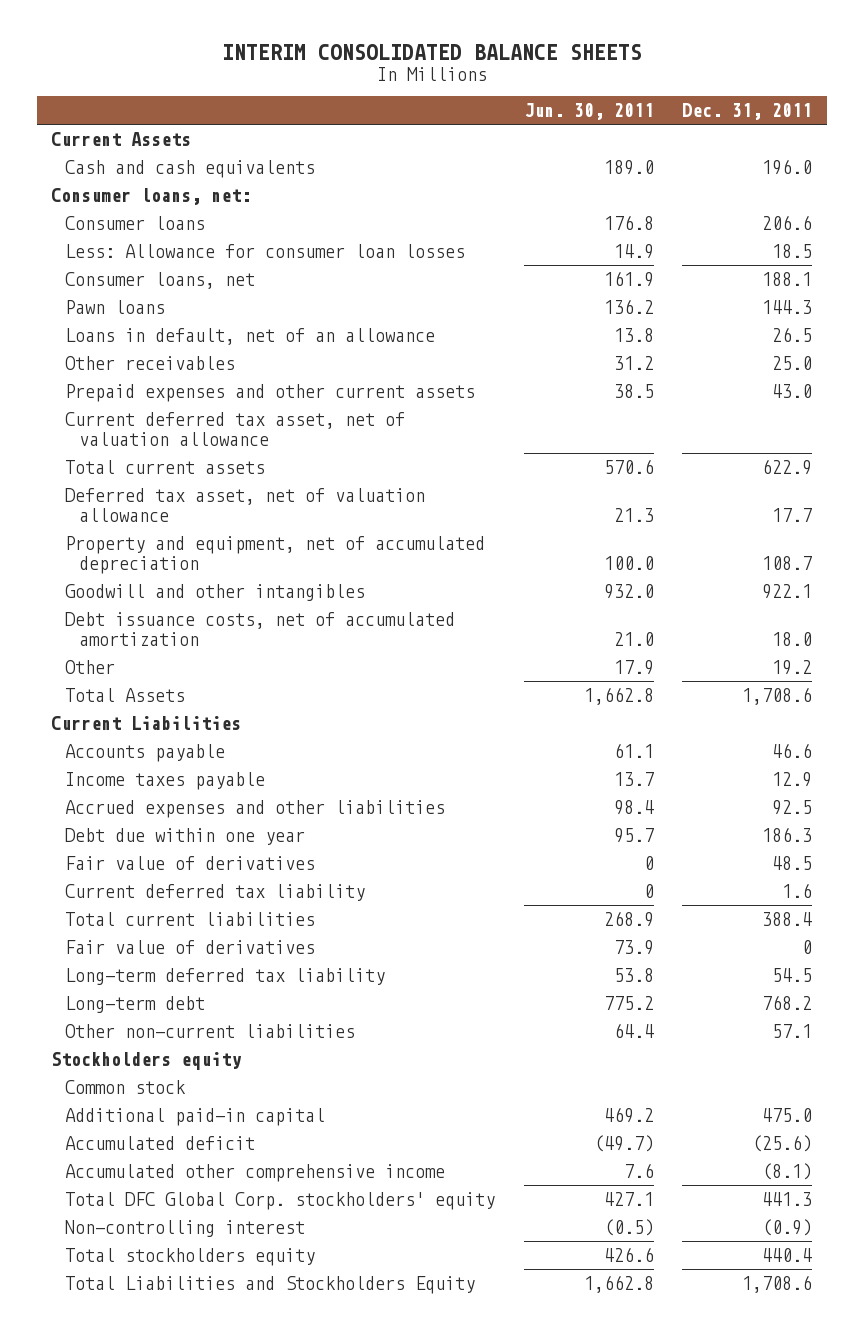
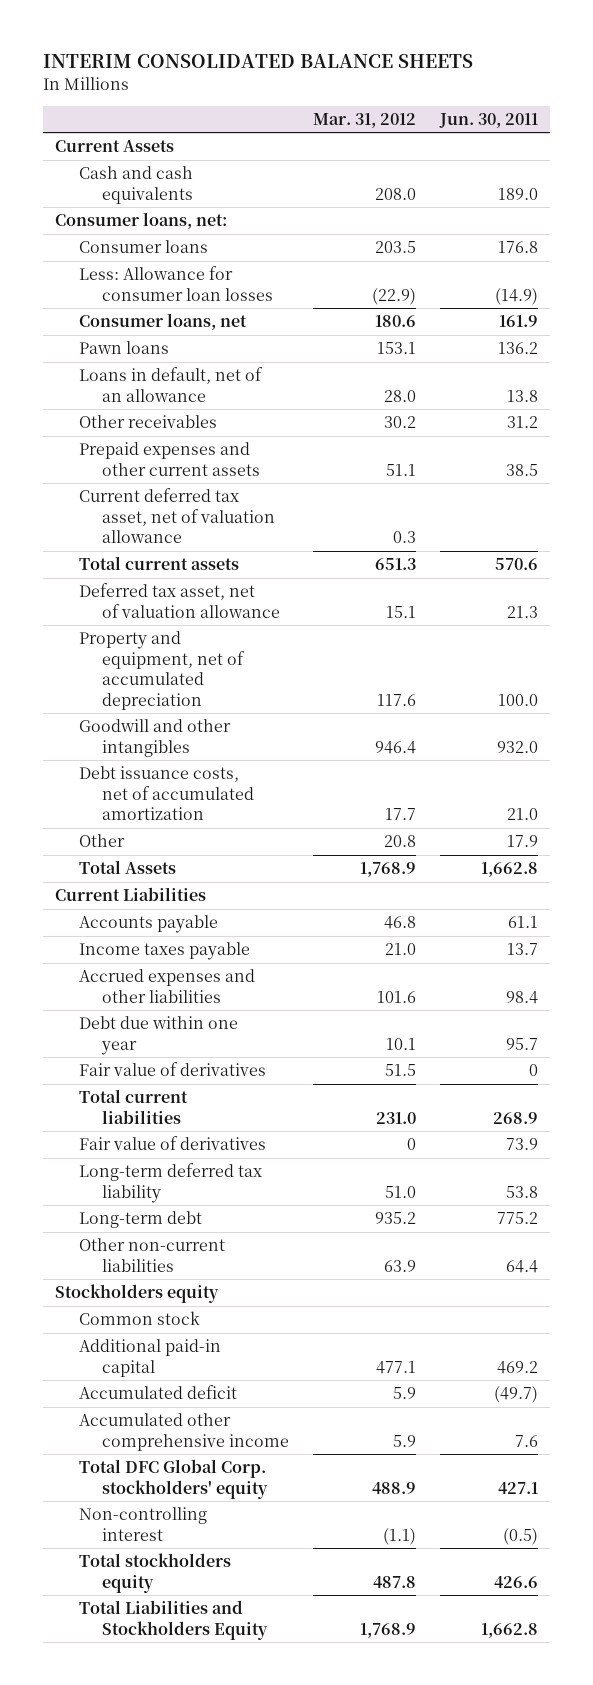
[682,103,813,121] Dec. 31, 2011 -> none
none -> [312,112,416,128] Mar. 31, 2012
[613,244,654,260] 14.9 -> [494,287,538,305] (14.9)
[65,884,366,902] Current deferred tax liability -> none

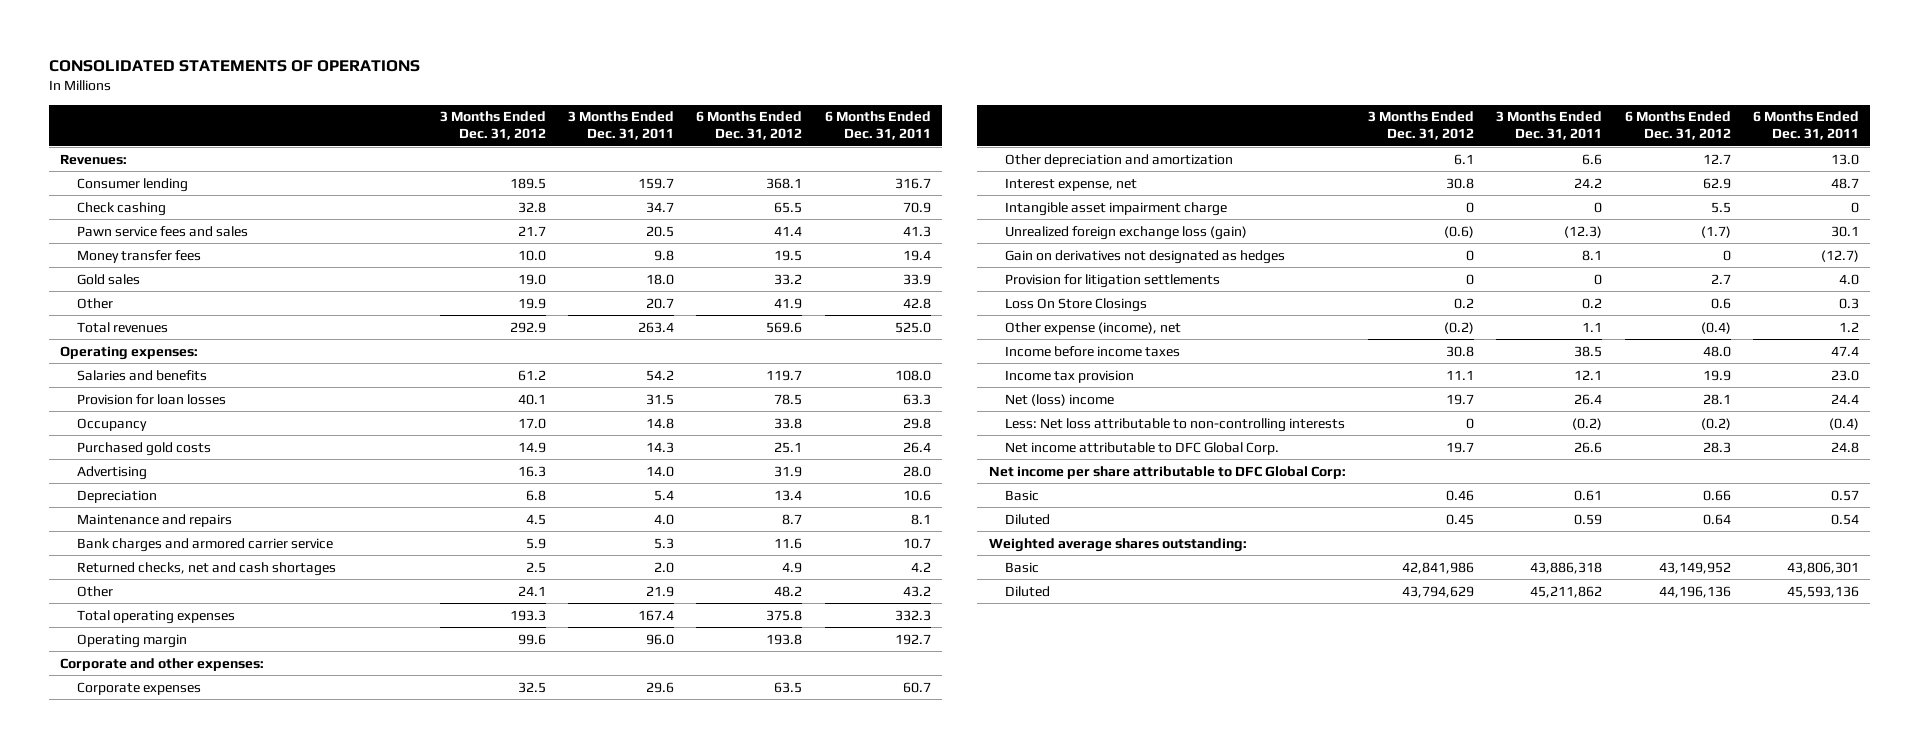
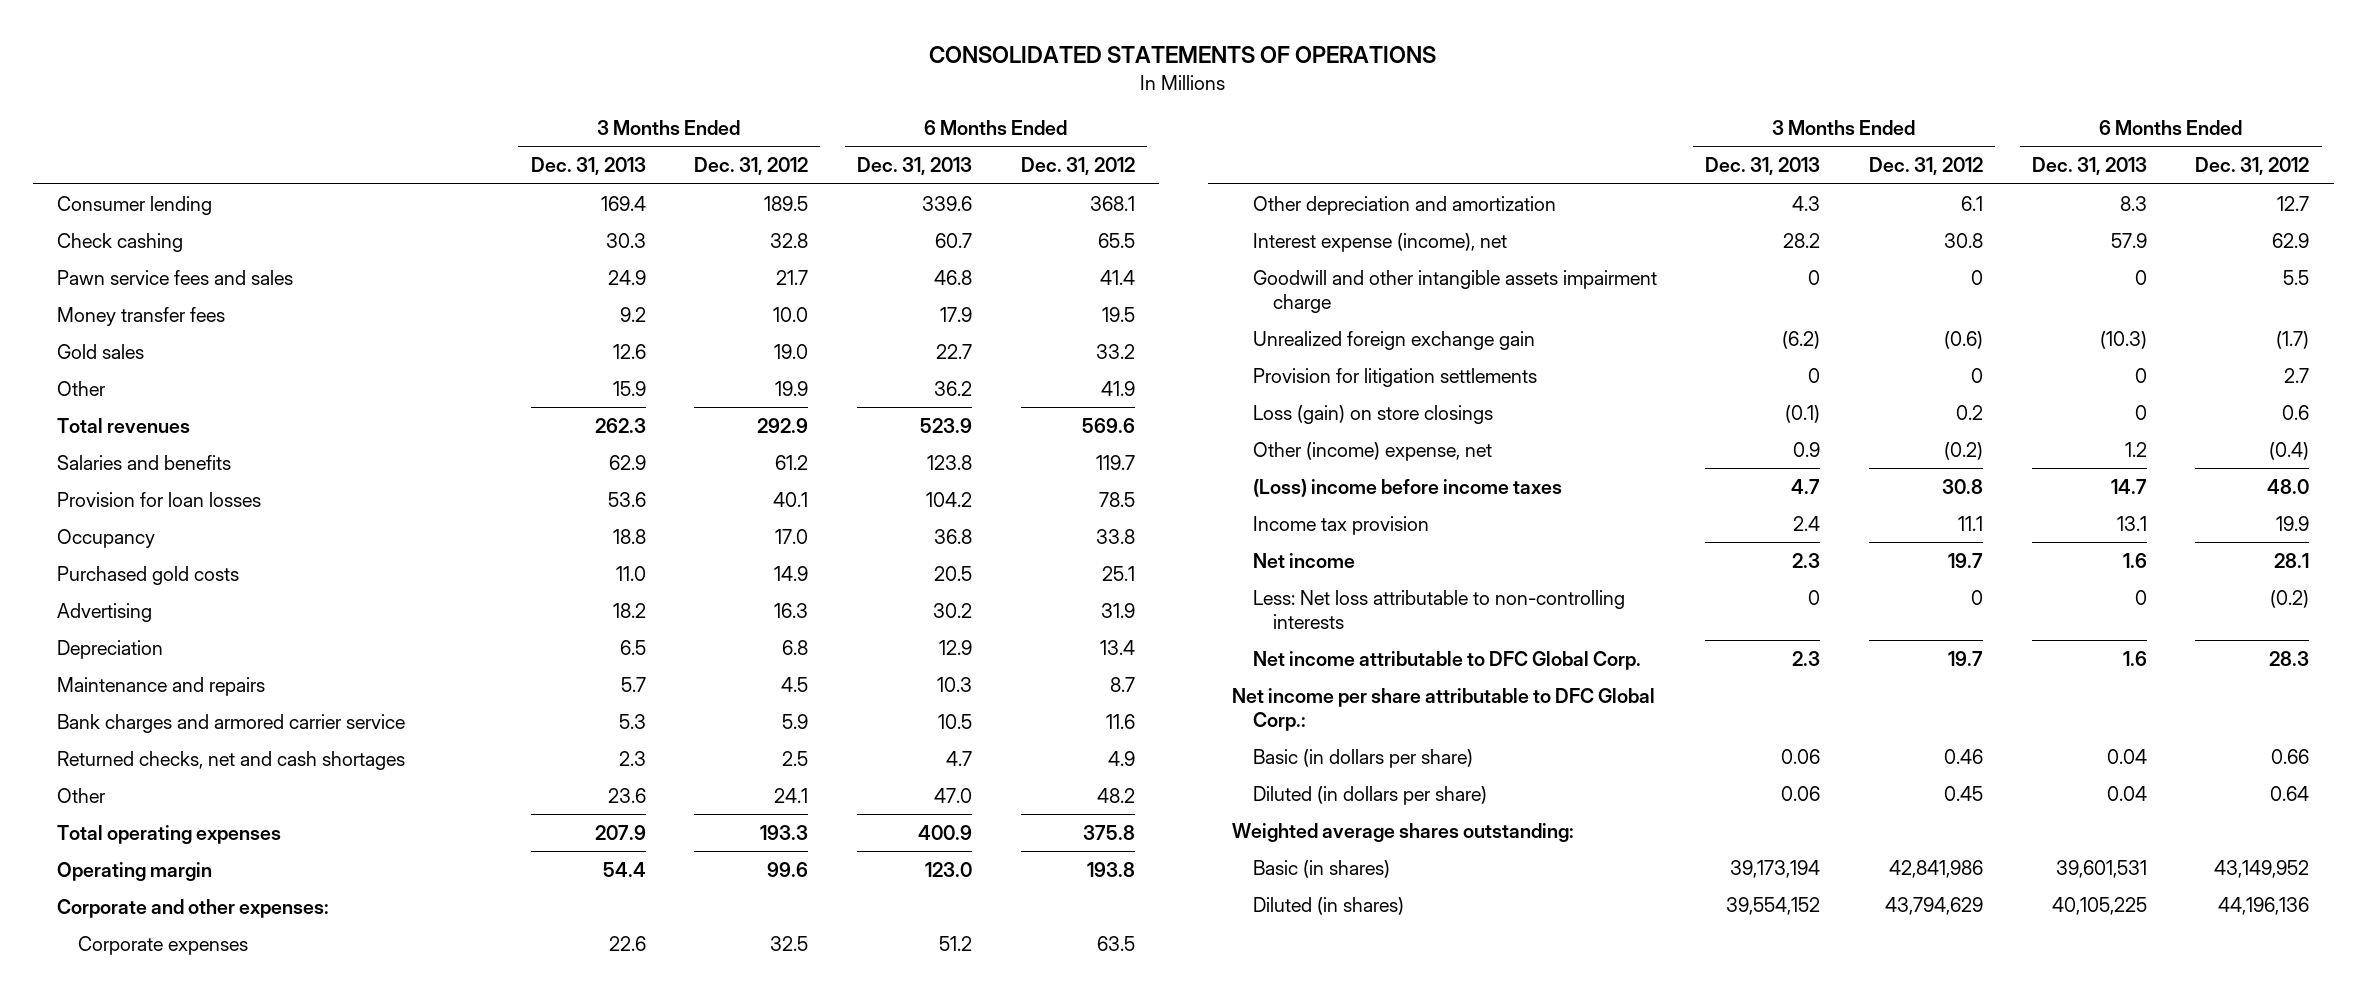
[568,111,675,141] 3 Months Ended Dec. 31, 2011 -> none
[824,111,931,141] 6 Months Ended Dec. 31, 2011 -> none
none -> [530,157,646,176] Dec. 31, 2013
none -> [856,157,972,176] Dec. 31, 2013
[60,153,128,165] Revenues: -> none
[60,345,199,360] Operating expenses: -> none
[1005,249,1286,264] Gain on derivatives not designated as hedges -> none
[1005,177,1138,191] Interest expense, net -> [1252,232,1507,252] Interest expense (income), net
[1005,201,1228,216] Intangible asset impairment charge -> [1252,269,1657,313] Goodwill and other intangible assets impairment charge
[1005,225,1248,240] Unrealized foreign exchange loss (gain) -> [1252,330,1535,350] Unrealized foreign exchange gain
[1005,297,1148,312] Loss On Store Closings -> [1252,404,1493,424] Loss (gain) on store closings
[1005,321,1182,335] Other expense (income), net -> [1252,441,1492,461] Other (income) expense, net
[1005,345,1181,357] Income before income taxes -> [1252,478,1562,497] (Loss) income before income taxes
[1005,393,1115,406] Net (loss) income -> [1252,552,1355,568] Net income
[988,465,1346,479] Net income per share attributable to DFC Global Corp: -> [1232,687,1656,731] Net income per share attributable to DFC Global Corp.:
[1005,489,1040,501] Basic -> [1252,748,1473,768] Basic (in dollars per share)
[1005,513,1051,525] Diluted -> [1252,785,1487,805] Diluted (in dollars per share)
[1005,561,1040,573] Basic -> [1252,859,1390,878] Basic (in shares)
[1005,585,1051,597] Diluted -> [1252,896,1404,915] Diluted (in shares)

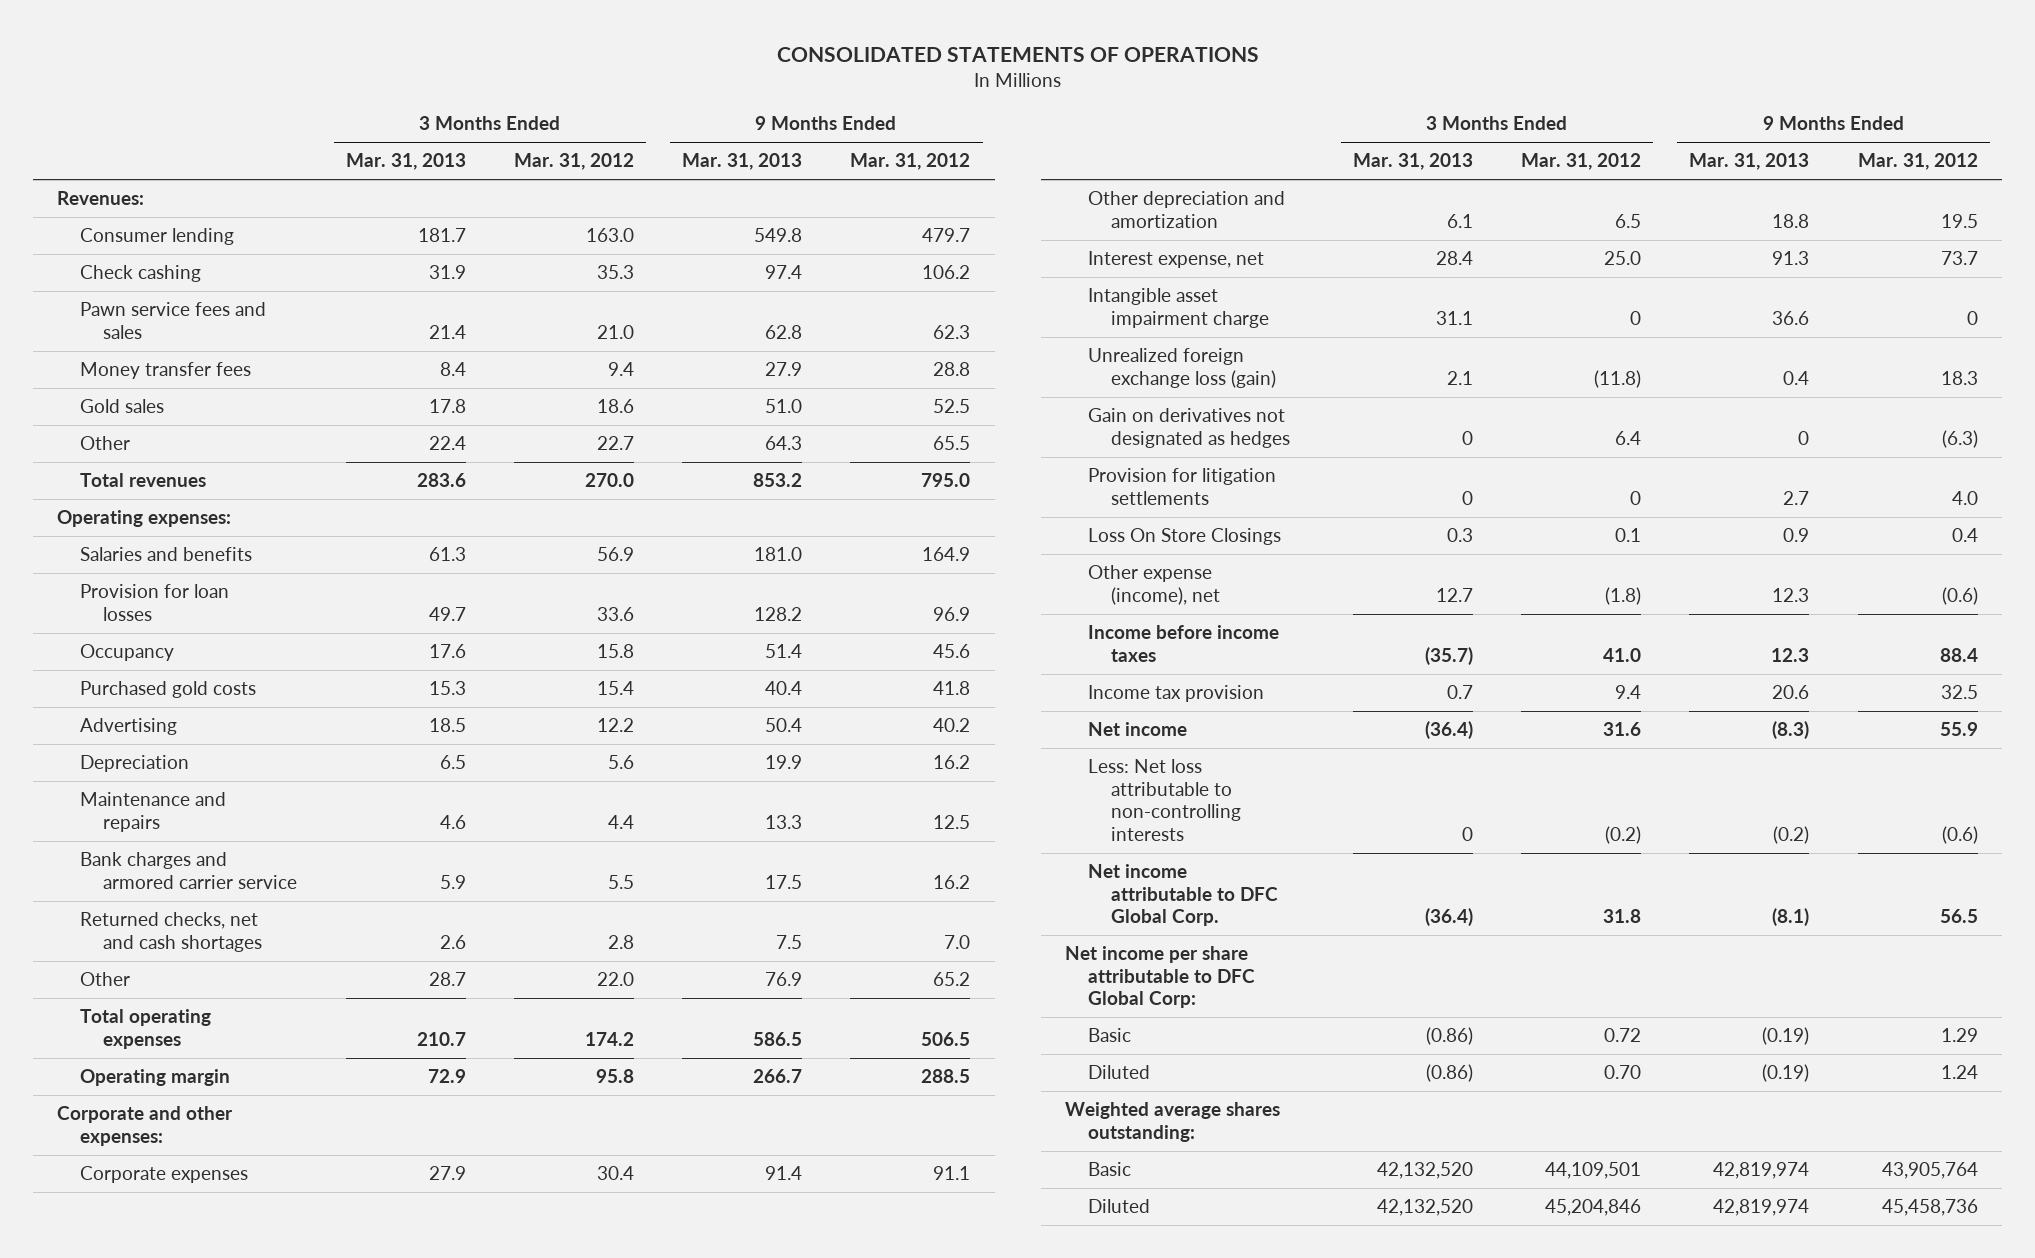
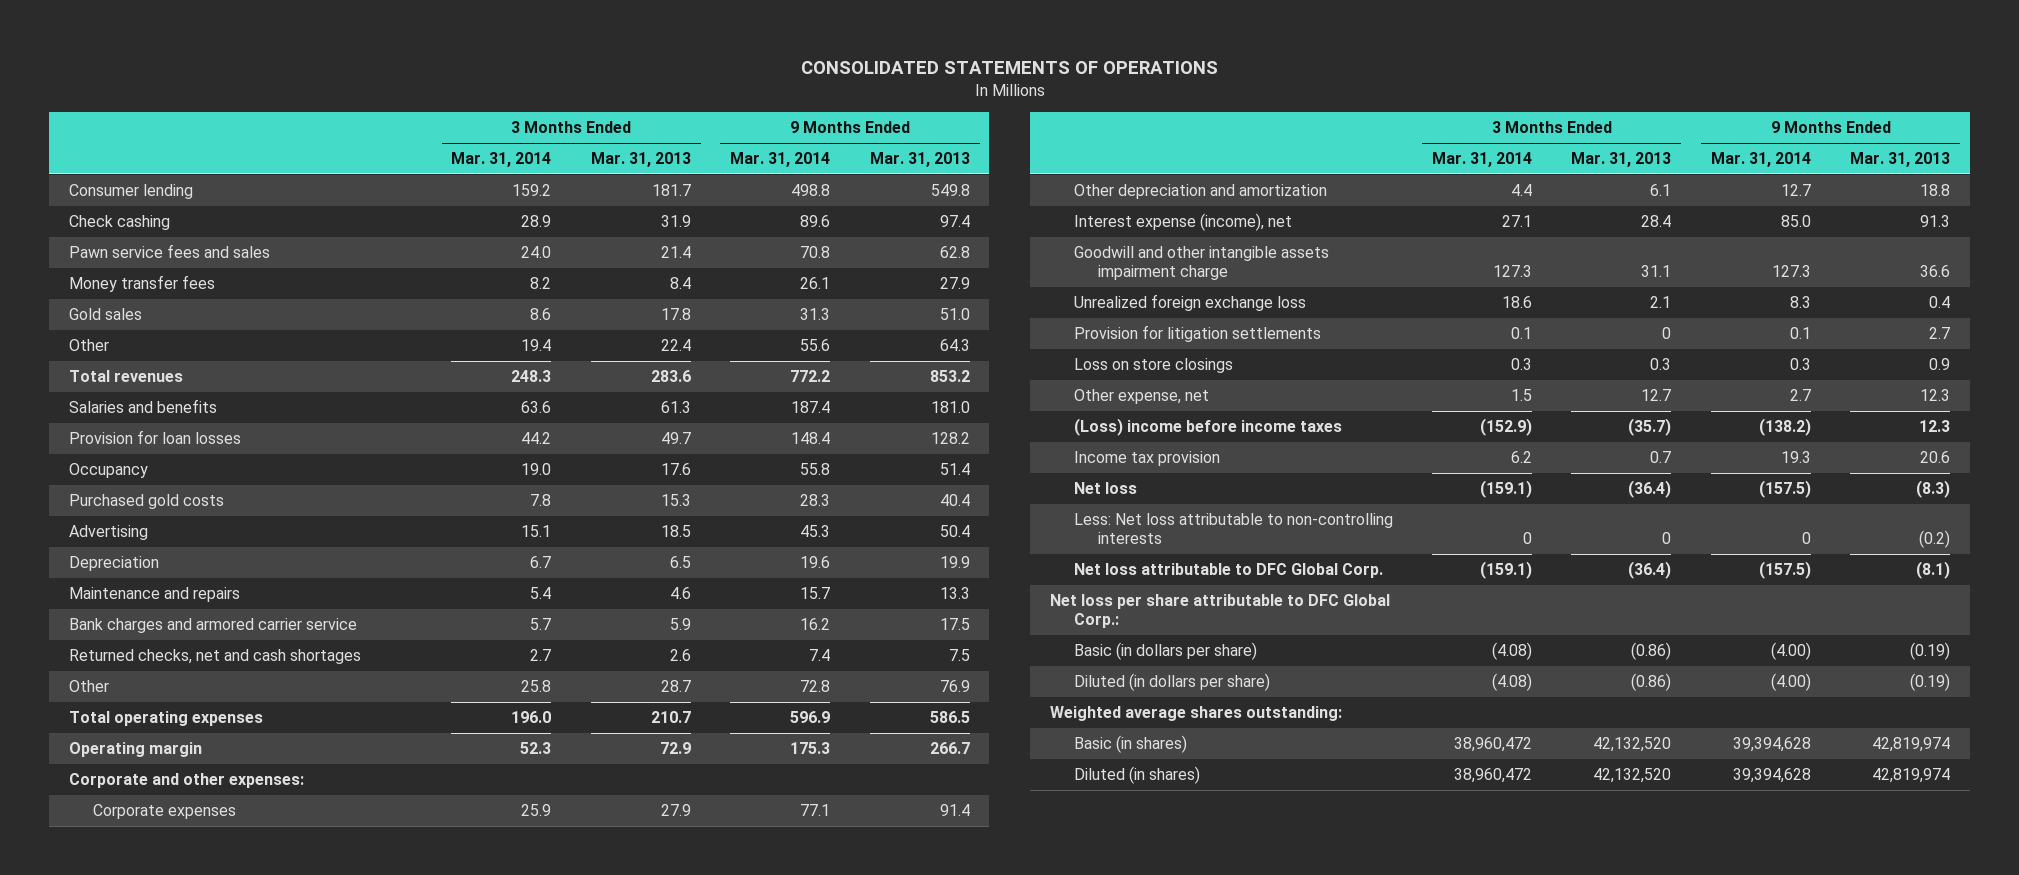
[513,153,634,171] Mar. 31, 2012 -> none
[850,153,971,171] Mar. 31, 2012 -> none
none -> [451,152,552,168] Mar. 31, 2014
none -> [730,152,831,168] Mar. 31, 2014
[57,191,145,206] Revenues: -> none
[57,510,232,528] Operating expenses: -> none
[1087,408,1290,448] Gain on derivatives not designated as hedges -> none
[1087,251,1264,269] Interest expense, net -> [1073,213,1292,232] Interest expense (income), net
[1087,288,1269,328] Intangible asset impairment charge -> [1073,246,1329,281] Goodwill and other intangible assets impairment charge
[1087,348,1276,388] Unrealized foreign exchange loss (gain) -> [1073,294,1306,312] Unrealized foreign exchange loss
[1087,528,1281,546] Loss On Store Closings -> [1073,358,1233,374] Loss on store closings
[1087,565,1220,605] Other expense (income), net -> [1073,389,1209,405] Other expense, net
[1087,625,1279,662] Income before income taxes -> [1073,418,1342,437] (Loss) income before income taxes
[1087,722,1187,737] Net income -> [1073,482,1137,495] Net loss
[1087,864,1278,927] Net income attributable to DFC Global Corp. -> [1073,563,1383,579] Net loss attributable to DFC Global Corp.
[1064,946,1255,1009] Net income per share attributable to DFC Global Corp: -> [1049,594,1390,629] Net loss per share attributable to DFC Global Corp.:
[1087,1028,1131,1043] Basic -> [1073,642,1257,661] Basic (in dollars per share)
[1087,1065,1150,1080] Diluted -> [1073,673,1270,692] Diluted (in dollars per share)
[1087,1162,1131,1177] Basic -> [1073,735,1187,754] Basic (in shares)
[1087,1199,1150,1214] Diluted -> [1073,766,1200,785] Diluted (in shares)

